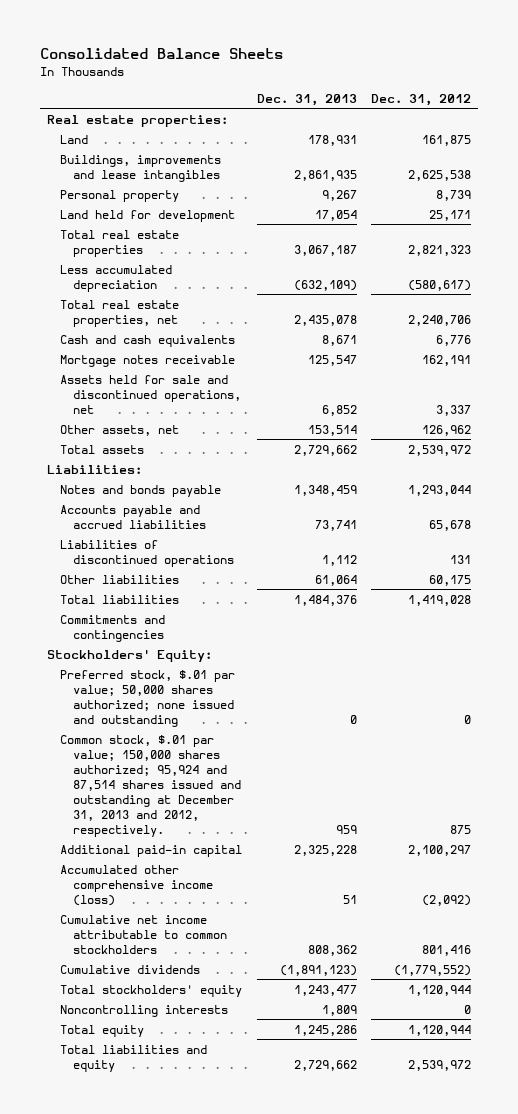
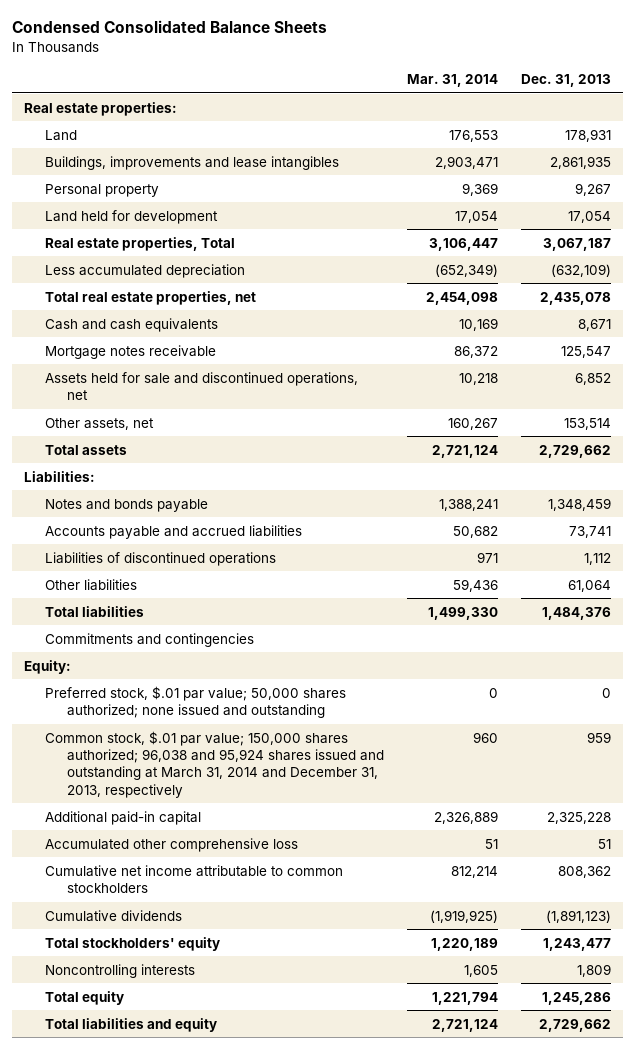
[40,48,284,60] Consolidated Balance Sheets -> [12,20,328,34] Condensed Consolidated Balance Sheets
[371,93,472,106] Dec. 31, 2012 -> none
none -> [407,74,499,88] Mar. 31, 2014
[60,229,180,257] Total real estate properties -> [45,236,236,251] Real estate properties, Total
[47,648,213,662] Stockholders' Equity: -> [23,659,71,674] Equity:
[60,734,241,837] Common stock, $.01 par value; 150,000 shares authorized; 95,924 and 87,514 shares issued and outstanding at December 31, 2013 and 2012, respectively. -> [45,730,384,798] Common stock, $.01 par value; 150,000 shares authorized; 96,038 and 95,924 shares issued and outstanding at March 31, 2014 and December 31, 2013, respectively
[60,864,213,906] Accumulated other comprehensive income (loss) -> [45,837,299,852] Accumulated other comprehensive loss

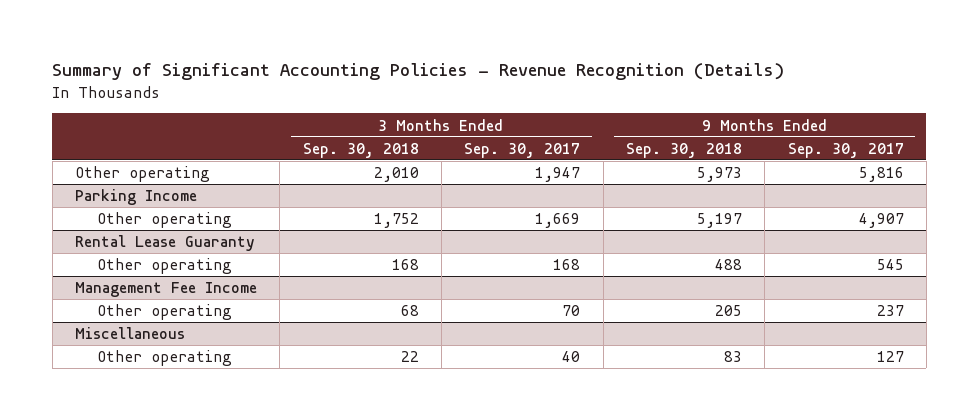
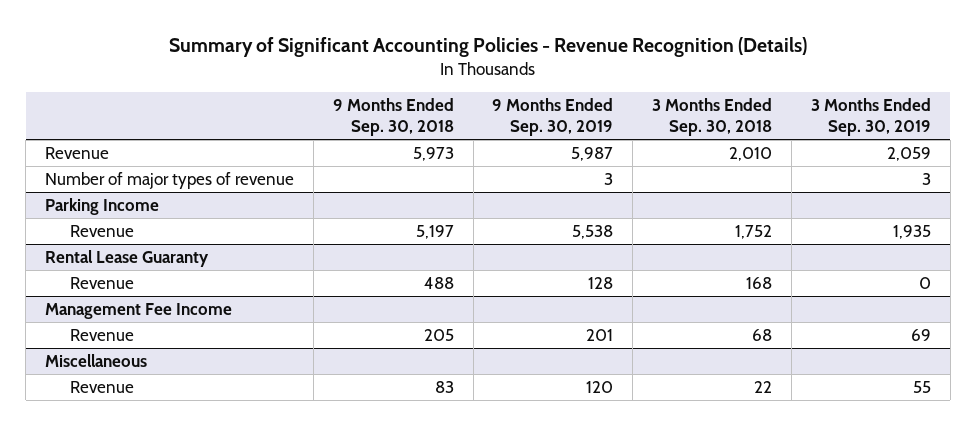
[464,142,581,158] Sep. 30, 2017 -> none
[787,142,904,158] Sep. 30, 2017 -> none
none -> [492,98,614,137] 9 Months Ended Sep. 30, 2019
none -> [810,98,931,137] 3 Months Ended Sep. 30, 2019
[74,166,210,183] Other operating -> [45,147,110,160] Revenue
none -> [45,172,295,190] Number of major types of revenue
[97,212,233,229] Other operating -> [70,225,135,238] Revenue
[97,258,233,275] Other operating -> [70,277,135,290] Revenue
[97,304,233,321] Other operating -> [70,329,135,342] Revenue
[97,350,233,367] Other operating -> [70,381,135,394] Revenue

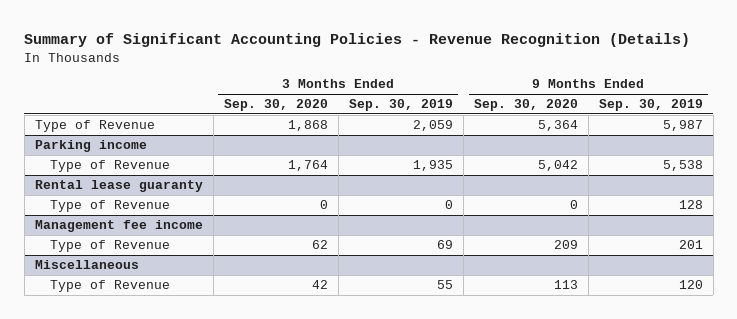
[332,98,454,137] 9 Months Ended Sep. 30, 2018 -> none
[652,98,773,137] 3 Months Ended Sep. 30, 2018 -> none
none -> [223,99,328,112] Sep. 30, 2020
none -> [473,99,578,112] Sep. 30, 2020
[45,172,295,190] Number of major types of revenue -> none
[45,147,110,160] Revenue -> [34,120,155,133] Type of Revenue
[45,198,160,216] Parking Income -> [34,140,147,153] Parking income
[70,225,135,238] Revenue -> [49,160,170,173] Type of Revenue
[45,250,210,268] Rental Lease Guaranty -> [34,180,203,193] Rental lease guaranty
[70,277,135,290] Revenue -> [49,200,170,213] Type of Revenue
[45,303,233,320] Management Fee Income -> [34,220,203,233] Management fee income
[70,329,135,342] Revenue -> [49,240,170,253] Type of Revenue
[70,381,135,394] Revenue -> [49,280,170,293] Type of Revenue

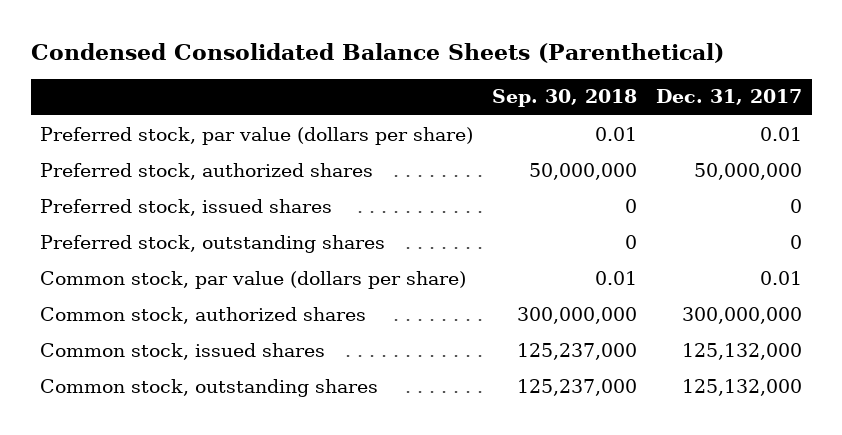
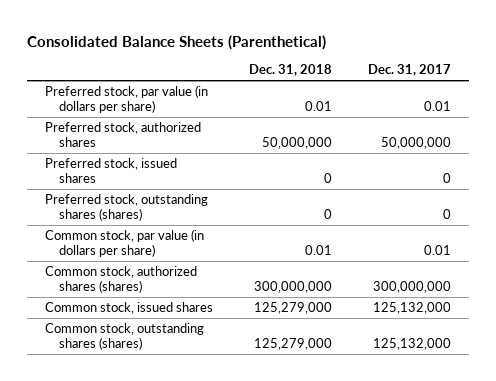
[30,42,724,63] Condensed Consolidated Balance Sheets (Parenthetical) -> [26,34,326,50] Consolidated Balance Sheets (Parenthetical)
[492,89,638,108] Sep. 30, 2018 -> none
none -> [248,64,332,77] Dec. 31, 2018
[40,126,474,145] Preferred stock, par value (dollars per share) -> [44,84,208,113] Preferred stock, par value (in dollars per share)
[40,234,386,253] Preferred stock, outstanding shares -> [44,193,208,221] Preferred stock, outstanding shares (shares)
[40,270,467,289] Common stock, par value (dollars per share) -> [44,228,204,257] Common stock, par value (in dollars per share)
[40,306,367,324] Common stock, authorized shares -> [44,265,197,293] Common stock, authorized shares (shares)
[40,378,379,397] Common stock, outstanding shares -> [44,322,204,350] Common stock, outstanding shares (shares)

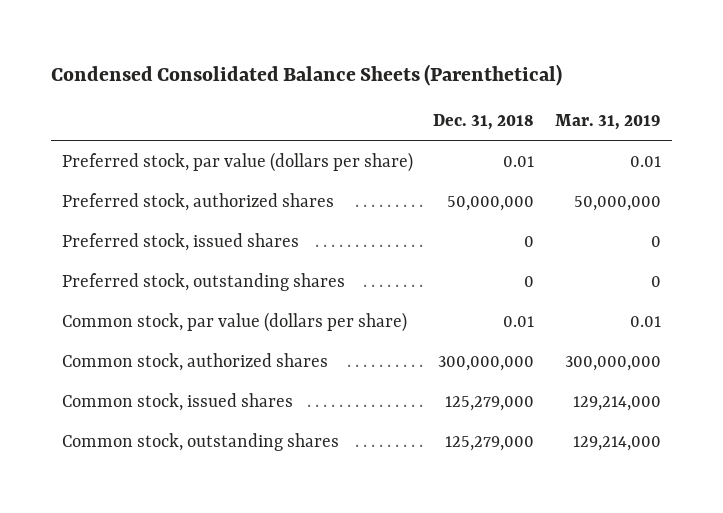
[26,34,326,50] Consolidated Balance Sheets (Parenthetical) -> [51,64,563,87] Condensed Consolidated Balance Sheets (Parenthetical)
[368,64,452,77] Dec. 31, 2017 -> none
none -> [555,114,662,131] Mar. 31, 2019
[44,84,208,113] Preferred stock, par value (in dollars per share) -> [61,152,413,173] Preferred stock, par value (dollars per share)
[44,193,208,221] Preferred stock, outstanding shares (shares) -> [61,273,345,292] Preferred stock, outstanding shares
[44,228,204,257] Common stock, par value (in dollars per share) -> [61,312,407,333] Common stock, par value (dollars per share)
[44,265,197,293] Common stock, authorized shares (shares) -> [61,353,328,372] Common stock, authorized shares
[44,322,204,350] Common stock, outstanding shares (shares) -> [61,433,339,452] Common stock, outstanding shares

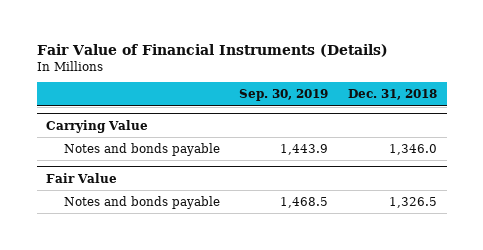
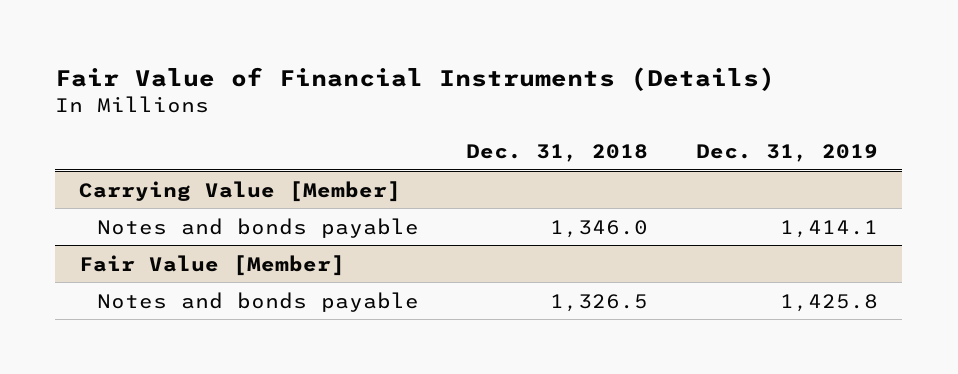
[239,89,329,102] Sep. 30, 2019 -> none
none -> [696,143,879,162] Dec. 31, 2019
[46,119,149,133] Carrying Value -> [79,180,402,202] Carrying Value [Member]
[46,172,118,183] Fair Value -> [79,254,346,276] Fair Value [Member]

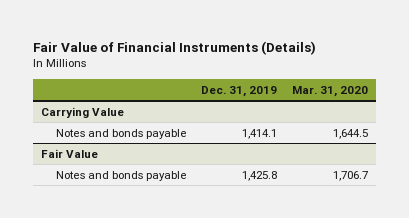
[466,143,649,162] Dec. 31, 2018 -> none
none -> [292,85,369,97] Mar. 31, 2020
[79,180,402,202] Carrying Value [Member] -> [40,106,124,118] Carrying Value
[79,254,346,276] Fair Value [Member] -> [40,148,98,158] Fair Value

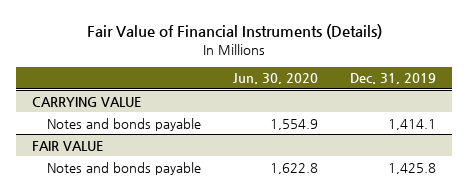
[292,85,369,97] Mar. 31, 2020 -> none
none -> [233,73,319,85] Jun. 30, 2020
[40,106,124,118] Carrying Value -> [32,96,142,107] CARRYING VALUE
[40,148,98,158] Fair Value -> [32,140,104,151] FAIR VALUE

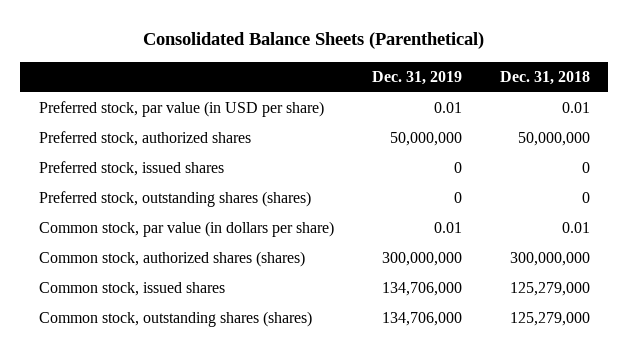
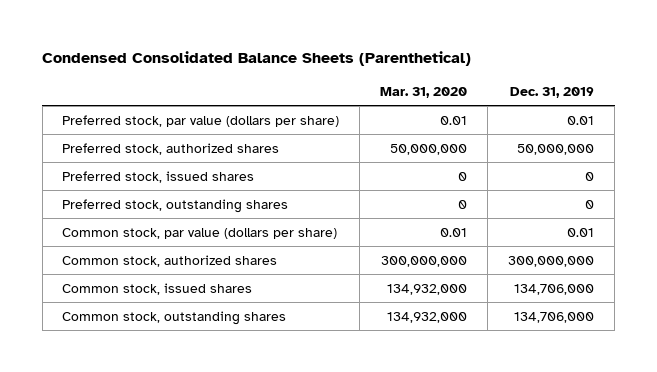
[143,32,485,50] Consolidated Balance Sheets (Parenthetical) -> [42,51,472,67] Condensed Consolidated Balance Sheets (Parenthetical)
[499,70,590,85] Dec. 31, 2018 -> none
none -> [380,86,468,98] Mar. 31, 2020
[39,101,325,118] Preferred stock, par value (in USD per share) -> [62,114,340,127] Preferred stock, par value (dollars per share)
[39,191,312,208] Preferred stock, outstanding shares (shares) -> [62,198,289,213] Preferred stock, outstanding shares
[39,221,335,238] Common stock, par value (in dollars per share) -> [62,227,338,239] Common stock, par value (dollars per share)
[39,251,306,268] Common stock, authorized shares (shares) -> [62,254,278,267] Common stock, authorized shares
[39,311,313,328] Common stock, outstanding shares (shares) -> [62,310,287,325] Common stock, outstanding shares

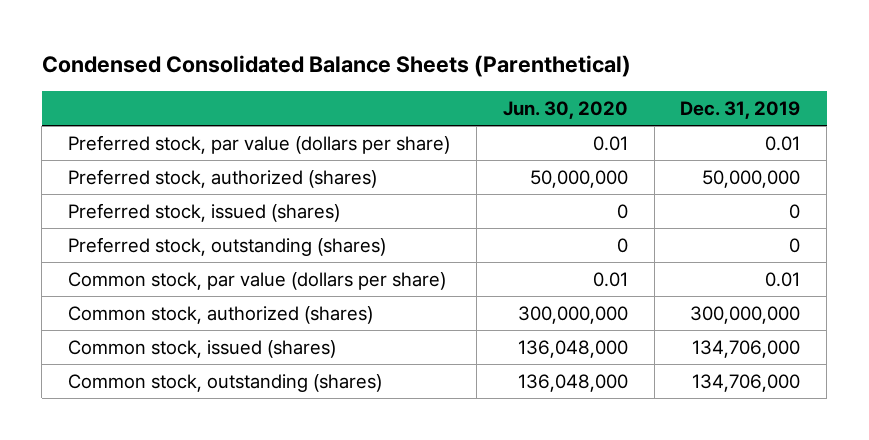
[380,86,468,98] Mar. 31, 2020 -> none
none -> [502,100,628,119] Jun. 30, 2020
[62,142,280,155] Preferred stock, authorized shares -> [68,168,378,188] Preferred stock, authorized (shares)
[62,170,255,183] Preferred stock, issued shares -> [68,202,341,222] Preferred stock, issued (shares)
[62,198,289,213] Preferred stock, outstanding shares -> [68,236,387,256] Preferred stock, outstanding (shares)
[62,254,278,267] Common stock, authorized shares -> [68,305,374,324] Common stock, authorized (shares)
[62,282,253,295] Common stock, issued shares -> [68,339,337,358] Common stock, issued (shares)
[62,310,287,325] Common stock, outstanding shares -> [68,373,383,392] Common stock, outstanding (shares)

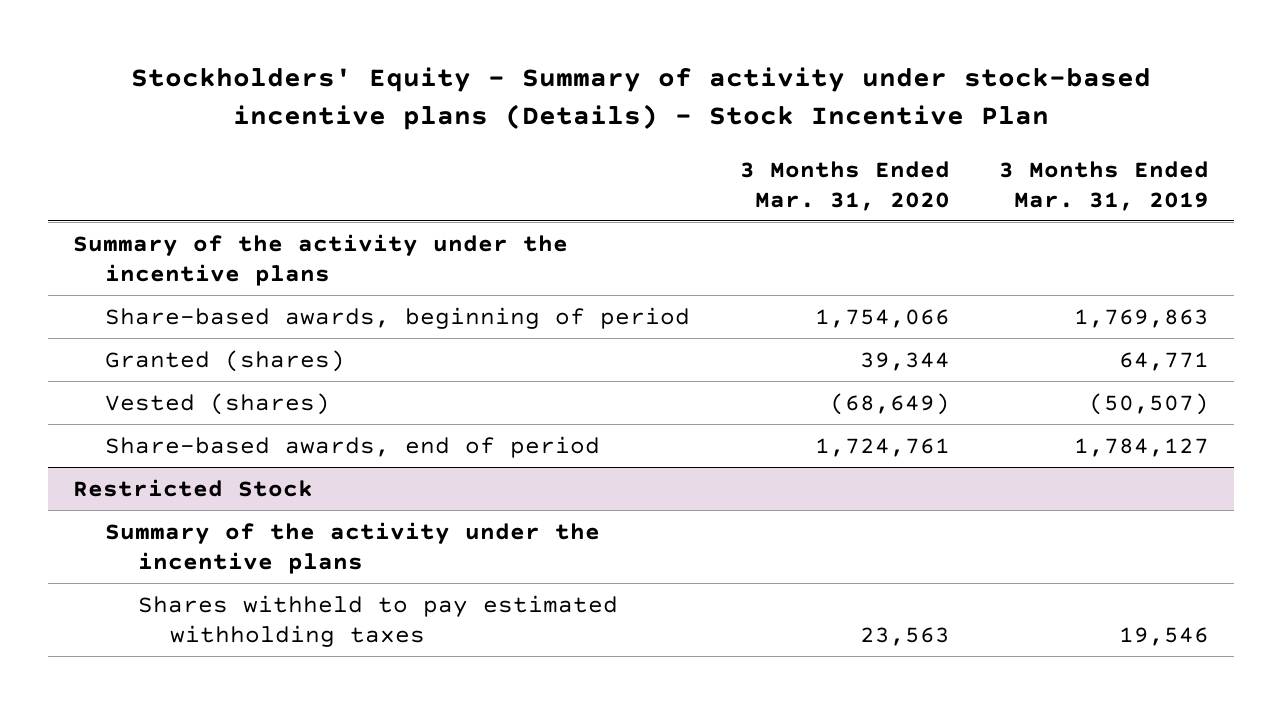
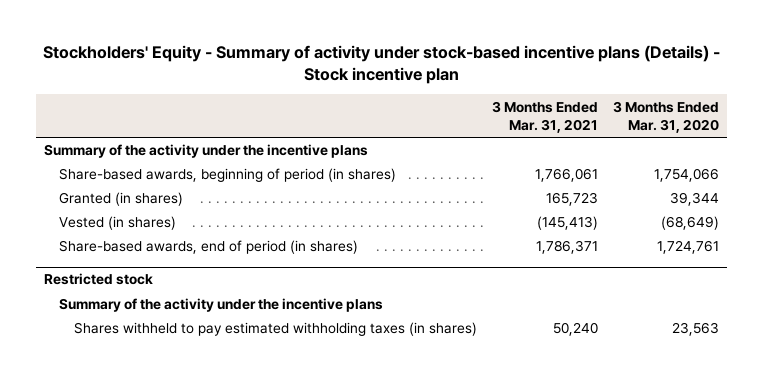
[131,66,1152,130] Stockholders' Equity - Summary of activity under stock-based incentive plans (Details) - Stock Incentive Plan -> [42,45,720,85] Stockholders' Equity - Summary of activity under stock-based incentive plans (Details) - Stock incentive plan
[999,160,1210,211] 3 Months Ended Mar. 31, 2019 -> none
none -> [491,100,598,133] 3 Months Ended Mar. 31, 2021
[105,306,691,329] Share-based awards, beginning of period -> [58,168,396,183] Share-based awards, beginning of period (in shares)
[105,349,346,372] Granted (shares) -> [58,192,183,207] Granted (in shares)
[105,392,331,415] Vested (shares) -> [58,216,176,231] Vested (in shares)
[105,435,601,458] Share-based awards, end of period -> [58,240,358,255] Share-based awards, end of period (in shares)
[72,478,313,497] Restricted Stock -> [43,273,153,286] Restricted stock
[137,594,618,647] Shares withheld to pay estimated withholding taxes -> [73,322,477,337] Shares withheld to pay estimated withholding taxes (in shares)

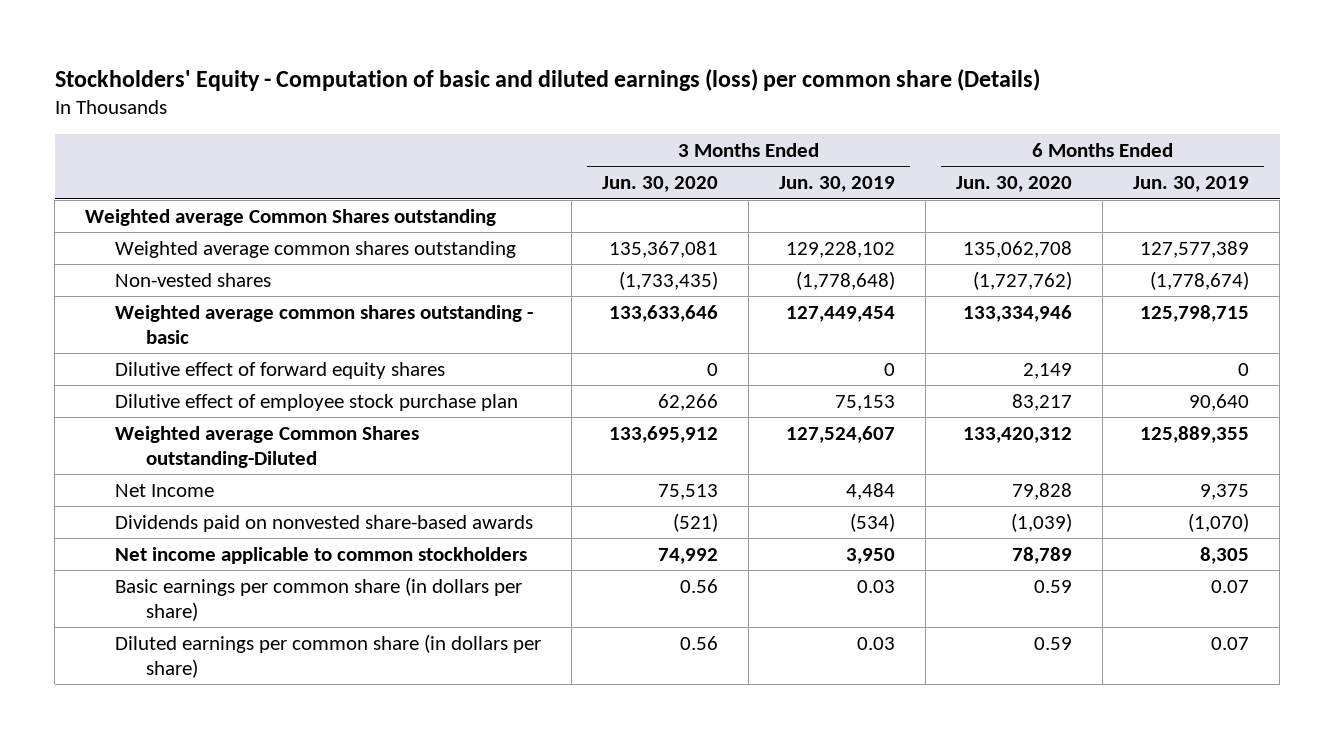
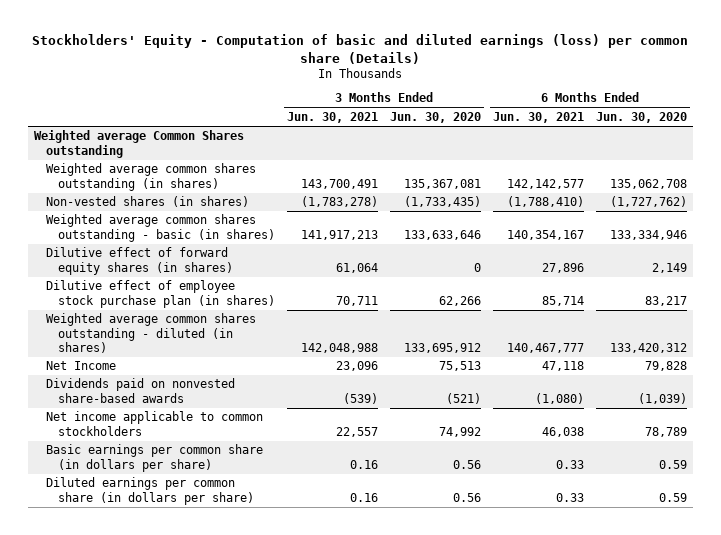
[779,176,896,193] Jun. 30, 2019 -> none
[1133,176,1250,193] Jun. 30, 2019 -> none
none -> [286,111,378,123] Jun. 30, 2021
none -> [493,111,585,123] Jun. 30, 2021
[115,240,517,258] Weighted average common shares outstanding -> [45,163,256,191] Weighted average common shares outstanding (in shares)
[115,272,272,287] Non-vested shares -> [45,196,249,208] Non-vested shares (in shares)
[115,304,534,344] Weighted average common shares outstanding - basic -> [45,214,275,242] Weighted average common shares outstanding - basic (in shares)
[115,361,446,379] Dilutive effect of forward equity shares -> [45,247,233,275] Dilutive effect of forward equity shares (in shares)
[115,393,519,411] Dilutive effect of employee stock purchase plan -> [45,280,275,308] Dilutive effect of employee stock purchase plan (in shares)
[115,425,420,468] Weighted average Common Shares outstanding-Diluted -> [45,313,256,354] Weighted average common shares outstanding - diluted (in shares)

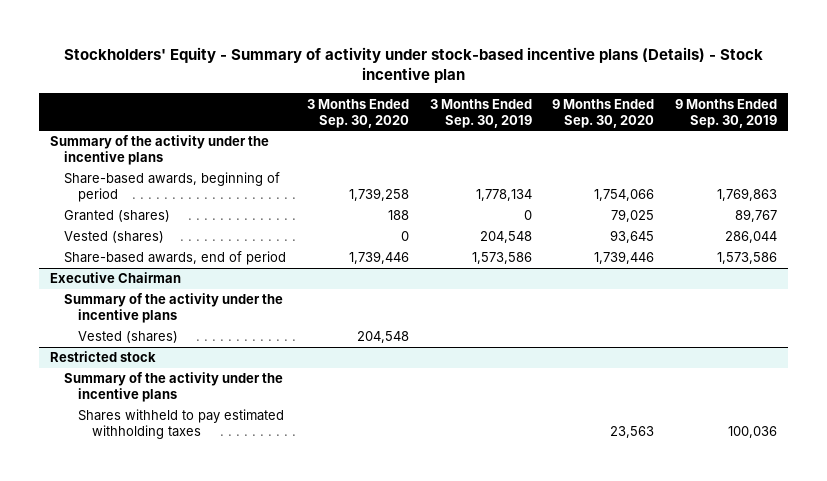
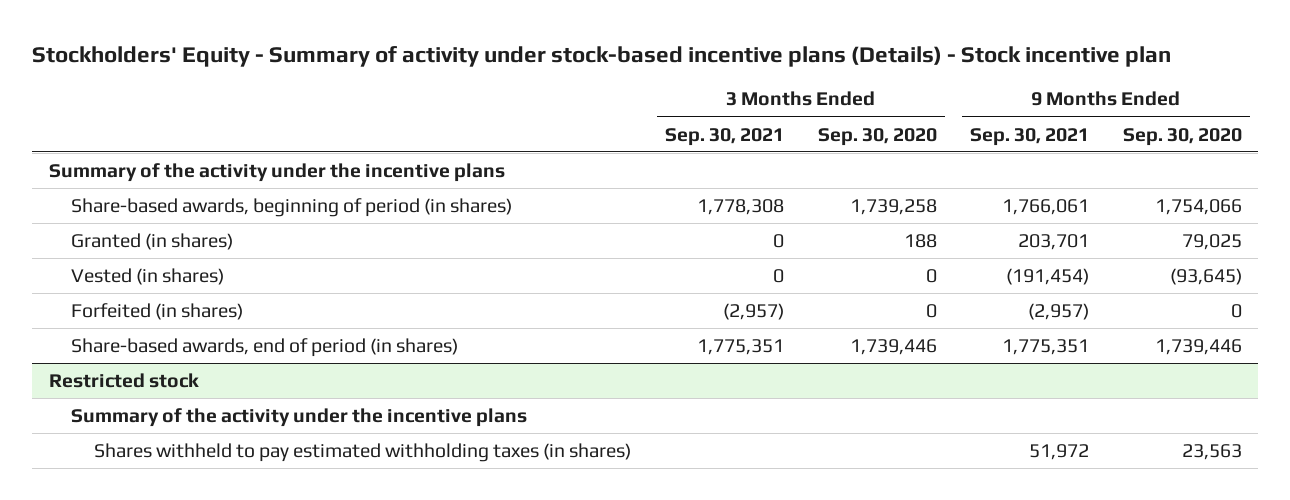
[429,98,532,128] 3 Months Ended Sep. 30, 2019 -> none
[675,98,778,128] 9 Months Ended Sep. 30, 2019 -> none
none -> [665,127,785,146] Sep. 30, 2021
none -> [970,127,1090,146] Sep. 30, 2021
[49,272,181,284] Executive Chairman -> none
[63,293,283,324] Summary of the activity under the incentive plans -> none
[77,331,178,344] Vested (shares) -> none
[63,172,280,203] Share-based awards, beginning of period -> [71,197,513,217] Share-based awards, beginning of period (in shares)
[63,210,170,223] Granted (shares) -> [71,232,234,250] Granted (in shares)
[63,231,164,244] Vested (shares) -> [71,267,225,285] Vested (in shares)
[610,230,655,244] 93,645 -> [1169,267,1242,285] (93,645)
none -> [71,302,244,320] Forfeited (in shares)
[63,251,286,266] Share-based awards, end of period -> [71,337,459,357] Share-based awards, end of period (in shares)
[77,409,284,440] Shares withheld to pay estimated withholding taxes -> [94,442,632,462] Shares withheld to pay estimated withholding taxes (in shares)

